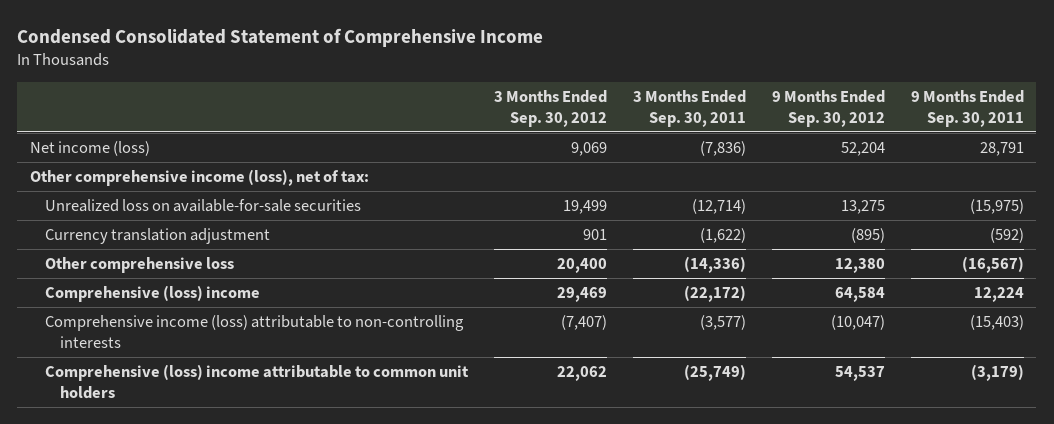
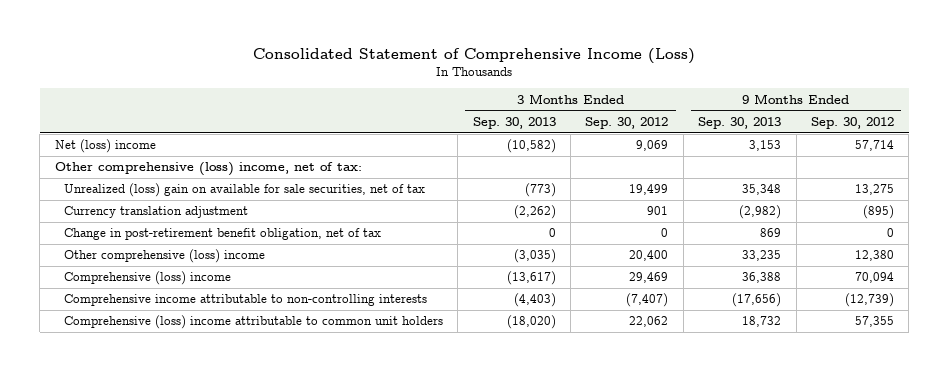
[17,27,544,47] Condensed Consolidated Statement of Comprehensive Income -> [253,47,696,64] Consolidated Statement of Comprehensive Income (Loss)
[632,89,746,127] 3 Months Ended Sep. 30, 2011 -> none
[910,89,1024,127] 9 Months Ended Sep. 30, 2011 -> none
none -> [472,116,556,129] Sep. 30, 2013
none -> [698,116,782,129] Sep. 30, 2013
[30,140,151,156] Net income (loss) -> [54,139,156,154] Net (loss) income
[840,141,885,156] 52,204 -> [854,140,894,152] 57,714
[30,168,370,186] Other comprehensive income (loss), net of tax: -> [54,162,362,177] Other comprehensive (loss) income, net of tax:
[44,198,361,212] Unrealized loss on available-for-sale securities -> [64,183,426,198] Unrealized (loss) gain on available for sale securities, net of tax
none -> [64,228,382,241] Change in post-retirement benefit obligation, net of tax
[44,256,234,273] Other comprehensive loss -> [64,249,266,264] Other comprehensive (loss) income
[834,286,885,302] 64,584 -> [854,272,894,284] 70,094
[44,314,464,348] Comprehensive income (loss) attributable to non-controlling interests -> [64,294,428,307] Comprehensive income attributable to non-controlling interests
[830,314,885,330] (10,047) -> [844,293,894,308] (12,739)
[834,365,885,381] 54,537 -> [854,316,894,328] 57,355

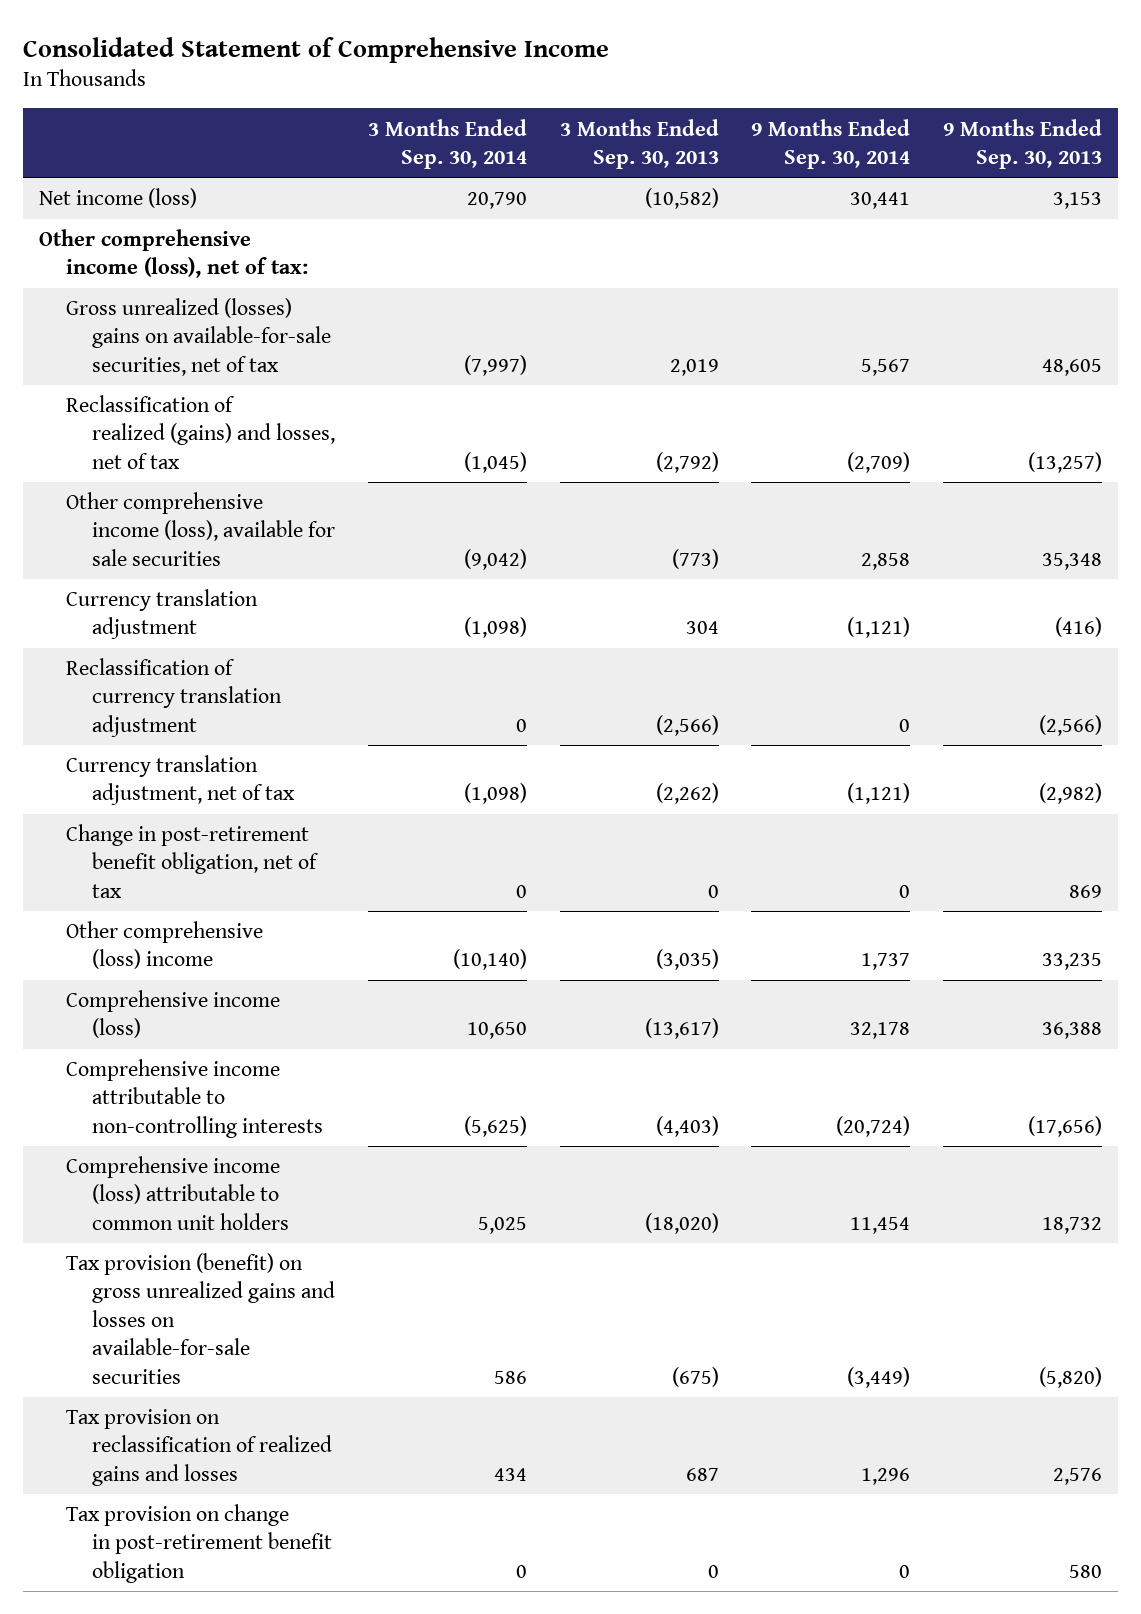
[253,47,696,64] Consolidated Statement of Comprehensive Income (Loss) -> [22,36,609,63] Consolidated Statement of Comprehensive Income
[585,116,669,129] Sep. 30, 2012 -> none
[810,116,894,129] Sep. 30, 2012 -> none
none -> [367,118,527,169] 3 Months Ended Sep. 30, 2014
none -> [751,118,911,169] 9 Months Ended Sep. 30, 2014
[54,139,156,154] Net (loss) income -> [38,188,197,209] Net income (loss)
[54,162,362,177] Other comprehensive (loss) income, net of tax: -> [38,229,308,279] Other comprehensive income (loss), net of tax:
[64,183,426,198] Unrealized (loss) gain on available for sale securities, net of tax -> [65,298,332,376] Gross unrealized (losses) gains on available-for-sale securities, net of tax
[524,183,556,198] (773) -> [669,358,719,376] 2,019
[742,184,782,196] 35,348 -> [1042,358,1103,376] 48,605
none -> [65,395,336,469] Reclassification of realized (gains) and losses, net of tax
none -> [65,492,336,566] Other comprehensive income (loss), available for sale securities
[513,205,556,220] (2,262) -> [685,621,719,635] 304
[739,205,782,220] (2,982) -> [1055,617,1103,638] (416)
none -> [65,658,283,737] Reclassification of currency translation adjustment
none -> [65,755,296,806] Currency translation adjustment, net of tax
[64,271,232,286] Comprehensive (loss) income -> [65,990,280,1039] Comprehensive income (loss)
[64,315,444,330] Comprehensive (loss) income attributable to common unit holders -> [65,1156,290,1230] Comprehensive income (loss) attributable to common unit holders
none -> [65,1253,336,1384] Tax provision (benefit) on gross unrealized gains and losses on available-for-sale securities
none -> [65,1409,333,1486] Tax provision on reclassification of realized gains and losses
none -> [65,1504,333,1583] Tax provision on change in post-retirement benefit obligation

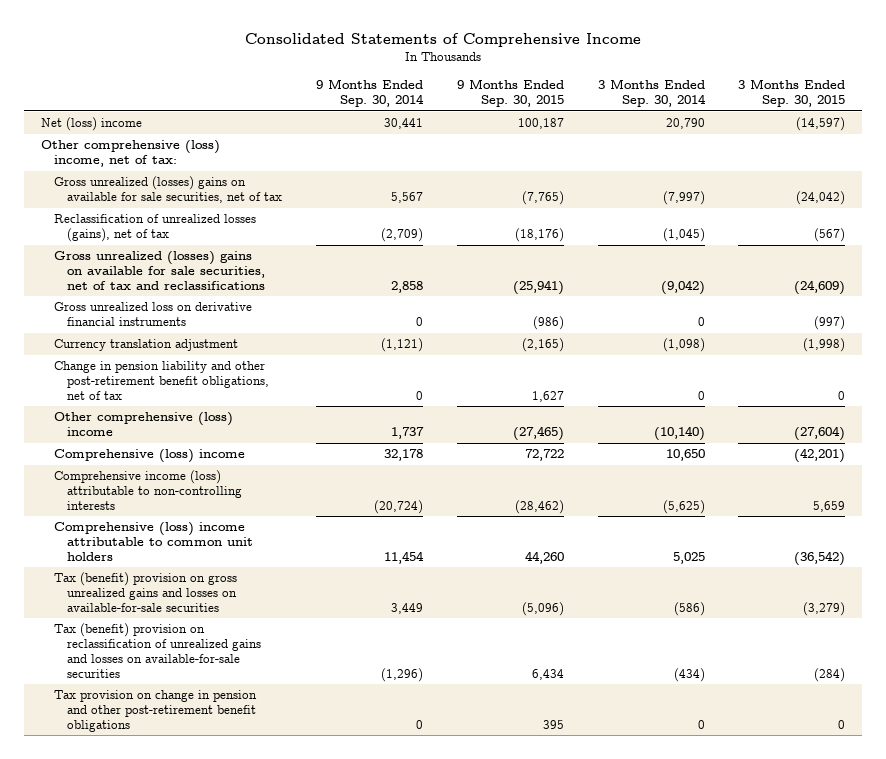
[22,36,609,63] Consolidated Statement of Comprehensive Income -> [245,32,642,47] Consolidated Statements of Comprehensive Income
[559,118,719,169] 3 Months Ended Sep. 30, 2013 -> none
[943,118,1103,169] 9 Months Ended Sep. 30, 2013 -> none
none -> [456,79,564,108] 9 Months Ended Sep. 30, 2015
none -> [738,79,846,108] 3 Months Ended Sep. 30, 2015
[38,188,197,209] Net income (loss) -> [40,117,142,132] Net (loss) income
[38,229,308,279] Other comprehensive income (loss), net of tax: -> [40,140,220,168] Other comprehensive (loss) income, net of tax:
[65,298,332,376] Gross unrealized (losses) gains on available-for-sale securities, net of tax -> [54,176,283,204] Gross unrealized (losses) gains on available for sale securities, net of tax
[65,395,336,469] Reclassification of realized (gains) and losses, net of tax -> [54,214,257,243] Reclassification of unrealized losses (gains), net of tax
[65,492,336,566] Other comprehensive income (loss), available for sale securities -> [54,251,266,291] Gross unrealized (losses) gains on available for sale securities, net of tax and reclassifications
none -> [54,302,253,327] Gross unrealized loss on derivative financial instruments
[65,658,283,737] Reclassification of currency translation adjustment -> none
[65,755,296,806] Currency translation adjustment, net of tax -> none
[65,824,320,898] Change in post-retirement benefit obligation, net of tax -> [54,361,270,401] Change in pension liability and other post-retirement benefit obligations, net of tax
[65,990,280,1039] Comprehensive income (loss) -> [54,449,246,464] Comprehensive (loss) income
[65,1059,324,1138] Comprehensive income attributable to non-controlling interests -> [54,470,243,511] Comprehensive income (loss) attributable to non-controlling interests
[65,1156,290,1230] Comprehensive income (loss) attributable to common unit holders -> [54,522,254,562] Comprehensive (loss) income attributable to common unit holders
[65,1253,336,1384] Tax provision (benefit) on gross unrealized gains and losses on available-for-sale securities -> [54,572,238,613] Tax (benefit) provision on gross unrealized gains and losses on available-for-sale securities
[493,1370,527,1384] 586 -> [673,602,705,617] (586)
[847,1366,911,1388] (3,449) -> [391,603,424,615] 3,449
[65,1409,333,1486] Tax provision on reclassification of realized gains and losses -> [54,623,262,678] Tax (benefit) provision on reclassification of unrealized gains and losses on available-for-sale securities
[493,1467,527,1481] 434 -> [673,667,705,682] (434)
[861,1467,911,1485] 1,296 -> [381,667,424,682] (1,296)
[65,1504,333,1583] Tax provision on change in post-retirement benefit obligation -> [54,690,258,733] Tax provision on change in pension and other post-retirement benefit obligations

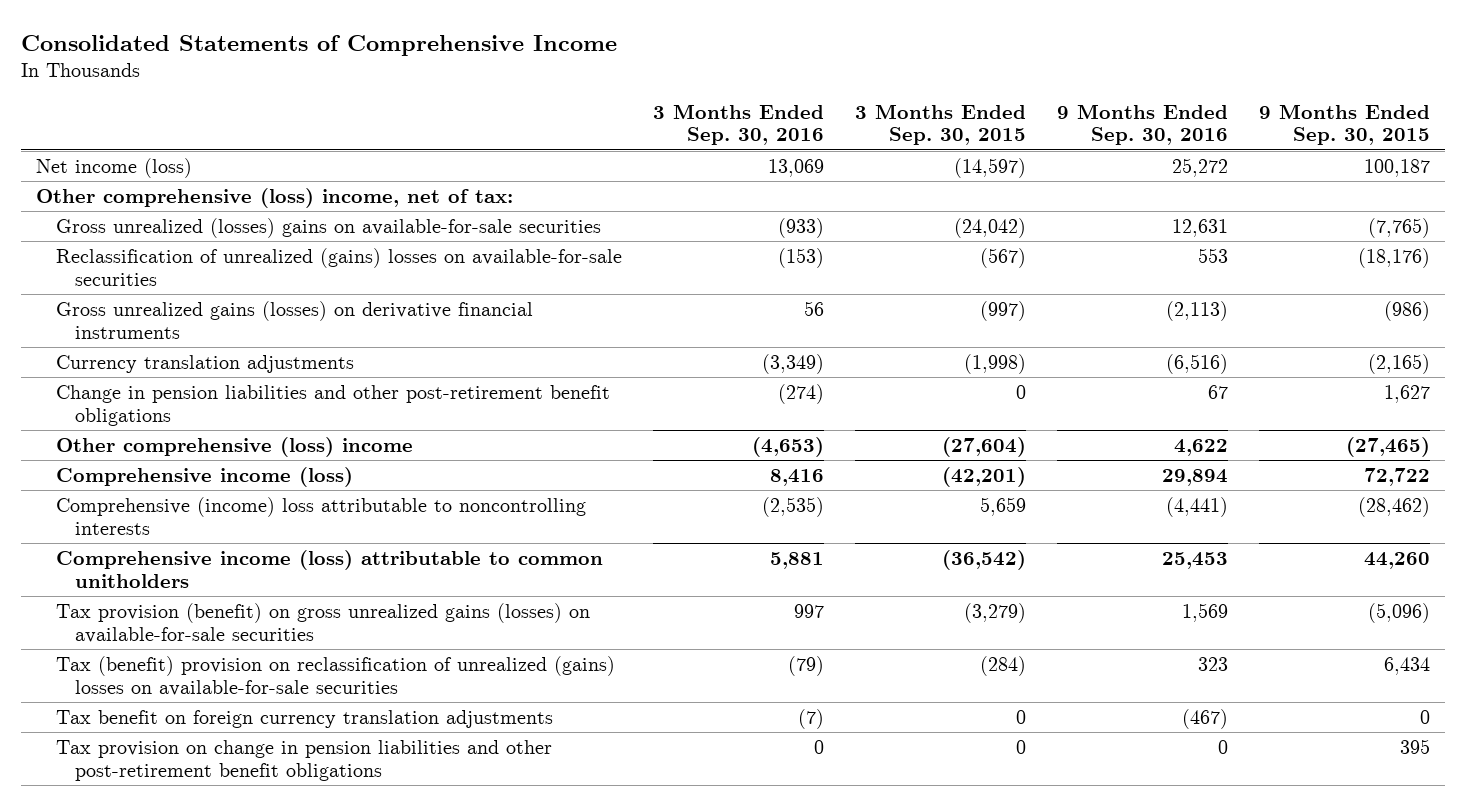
[316,79,425,108] 9 Months Ended Sep. 30, 2014 -> none
[597,79,706,108] 3 Months Ended Sep. 30, 2014 -> none
none -> [652,103,824,146] 3 Months Ended Sep. 30, 2016
none -> [1056,103,1228,146] 9 Months Ended Sep. 30, 2016
[40,117,142,132] Net (loss) income -> [36,157,193,178] Net income (loss)
[54,251,266,291] Gross unrealized (losses) gains on available for sale securities, net of tax and reclassifications -> none
[54,176,283,204] Gross unrealized (losses) gains on available for sale securities, net of tax -> [55,217,601,238] Gross unrealized (losses) gains on available-for-sale securities
[54,214,257,243] Reclassification of unrealized losses (gains), net of tax -> [55,247,622,286] Reclassification of unrealized (gains) losses on available-for-sale securities
[54,302,253,327] Gross unrealized loss on derivative financial instruments -> [55,300,533,339] Gross unrealized gains (losses) on derivative financial instruments
[54,339,239,352] Currency translation adjustment -> [55,354,354,373] Currency translation adjustments
[54,361,270,401] Change in pension liability and other post-retirement benefit obligations, net of tax -> [55,384,610,426] Change in pension liabilities and other post-retirement benefit obligations
[54,449,246,464] Comprehensive (loss) income -> [55,466,353,487] Comprehensive income (loss)
[54,470,243,511] Comprehensive income (loss) attributable to non-controlling interests -> [55,496,586,535] Comprehensive (income) loss attributable to noncontrolling interests
[54,522,254,562] Comprehensive (loss) income attributable to common unit holders -> [55,549,603,588] Comprehensive income (loss) attributable to common unitholders
[54,572,238,613] Tax (benefit) provision on gross unrealized gains and losses on available-for-sale securities -> [55,602,590,643] Tax provision (benefit) on gross unrealized gains (losses) on available-for-sale securities
[54,623,262,678] Tax (benefit) provision on reclassification of unrealized gains and losses on available-for-sale securities -> [55,655,615,696] Tax (benefit) provision on reclassification of unrealized (gains) losses on available-for-sale securities
none -> [55,709,553,728] Tax benefit on foreign currency translation adjustments
[54,690,258,733] Tax provision on change in pension and other post-retirement benefit obligations -> [55,739,552,781] Tax provision on change in pension liabilities and other post-retirement benefit obligations

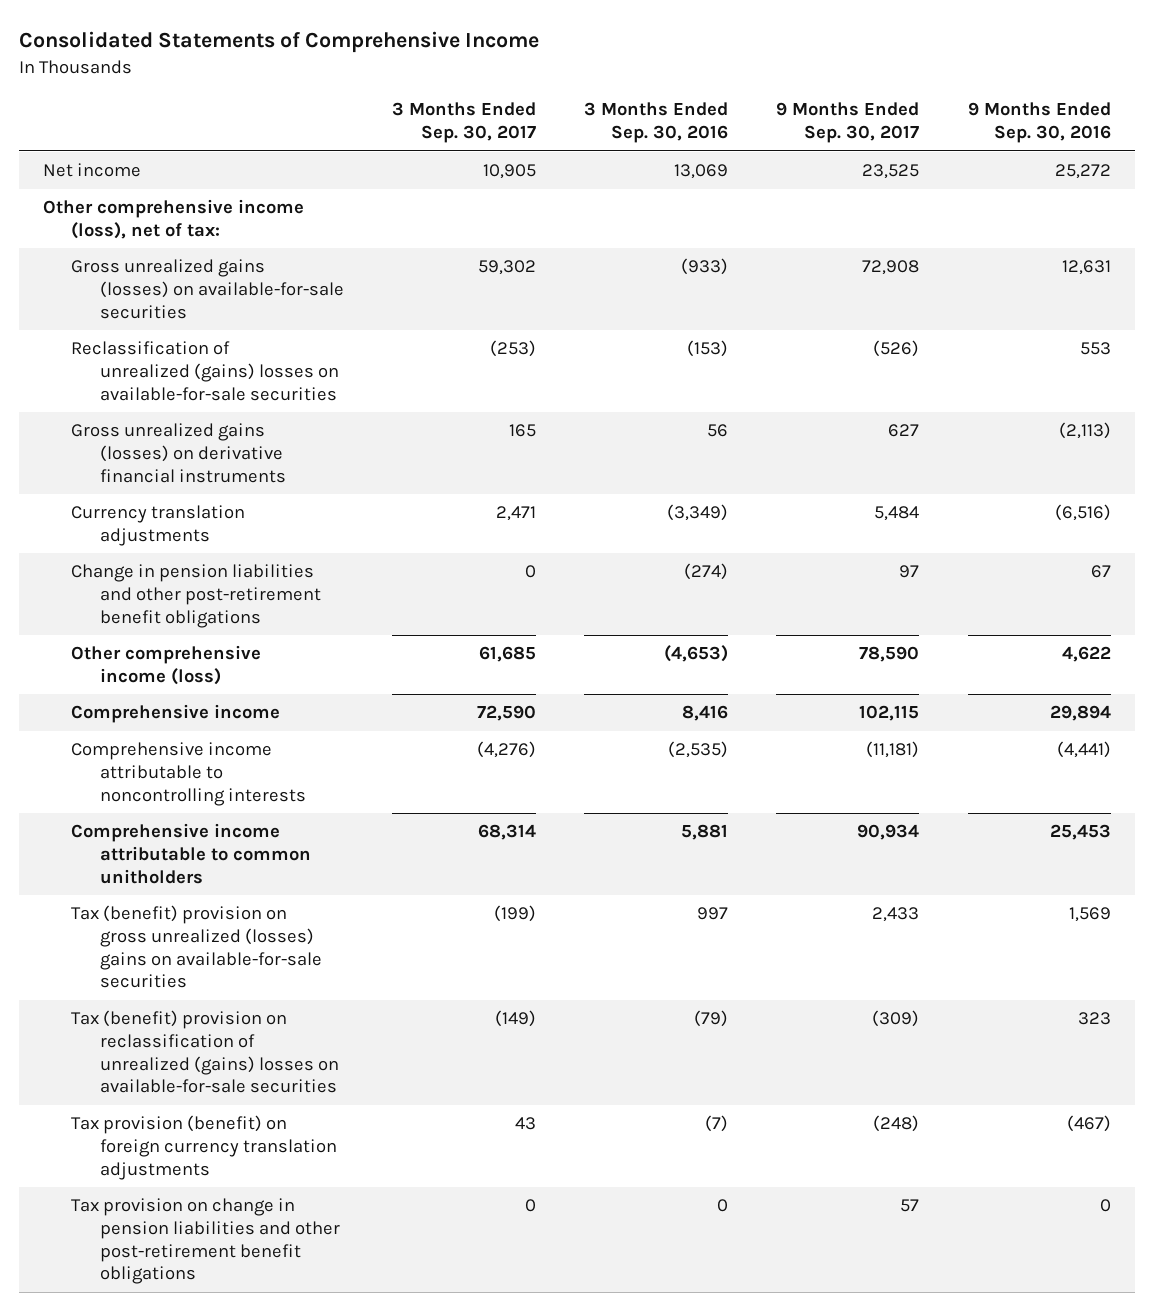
[854,103,1026,146] 3 Months Ended Sep. 30, 2015 -> none
[1258,103,1430,146] 9 Months Ended Sep. 30, 2015 -> none
none -> [391,102,536,144] 3 Months Ended Sep. 30, 2017
none -> [776,102,920,144] 9 Months Ended Sep. 30, 2017
[36,157,193,178] Net income (loss) -> [42,163,141,178] Net income
[36,187,514,208] Other comprehensive (loss) income, net of tax: -> [42,199,304,239] Other comprehensive income (loss), net of tax:
[55,217,601,238] Gross unrealized (losses) gains on available-for-sale securities -> [71,259,344,319] Gross unrealized gains (losses) on available-for-sale securities
[55,436,413,457] Other comprehensive (loss) income -> [71,645,262,685] Other comprehensive income (loss)
[55,466,353,487] Comprehensive income (loss) -> [71,704,281,724] Comprehensive income
[55,496,586,535] Comprehensive (income) loss attributable to noncontrolling interests -> [71,742,306,806] Comprehensive income attributable to noncontrolling interests
[55,549,603,588] Comprehensive income (loss) attributable to common unitholders -> [71,823,311,884] Comprehensive income attributable to common unitholders
[55,602,590,643] Tax provision (benefit) on gross unrealized gains (losses) on available-for-sale securities -> [71,905,322,989] Tax (benefit) provision on gross unrealized (losses) gains on available-for-sale securities
[55,709,553,728] Tax benefit on foreign currency translation adjustments -> [71,1115,337,1180] Tax provision (benefit) on foreign currency translation adjustments

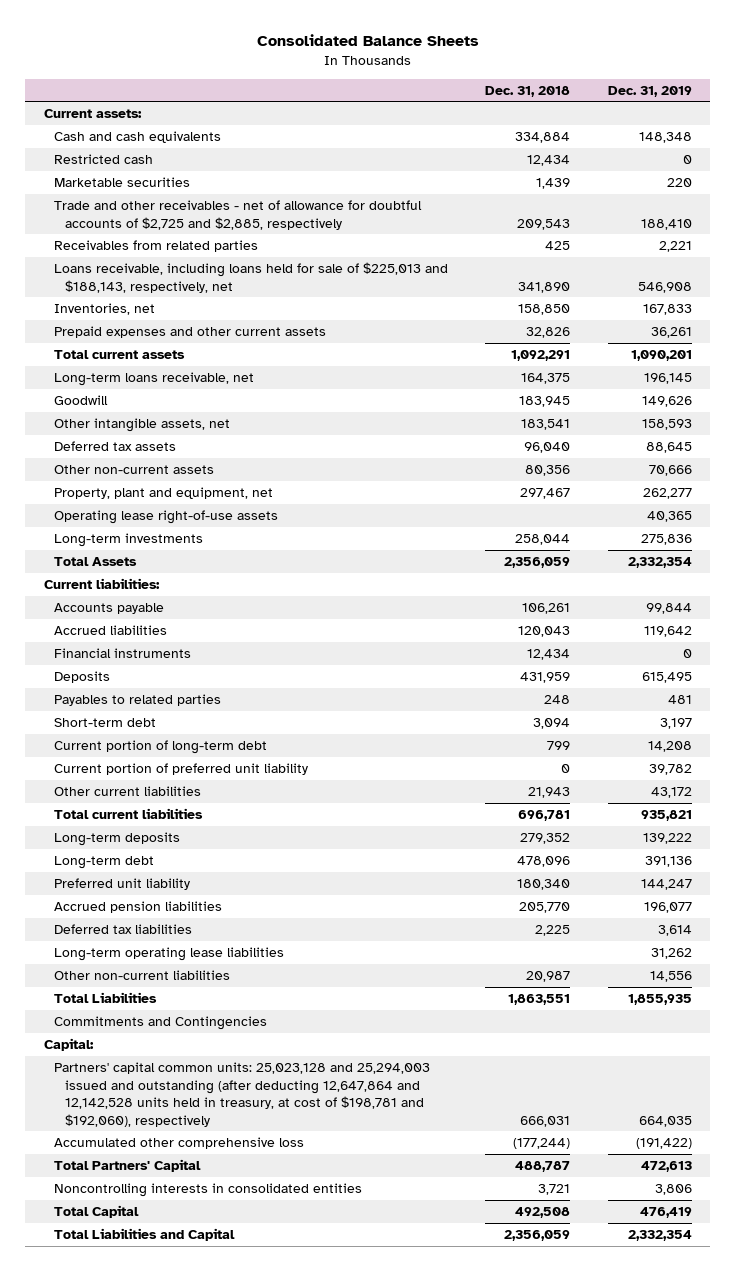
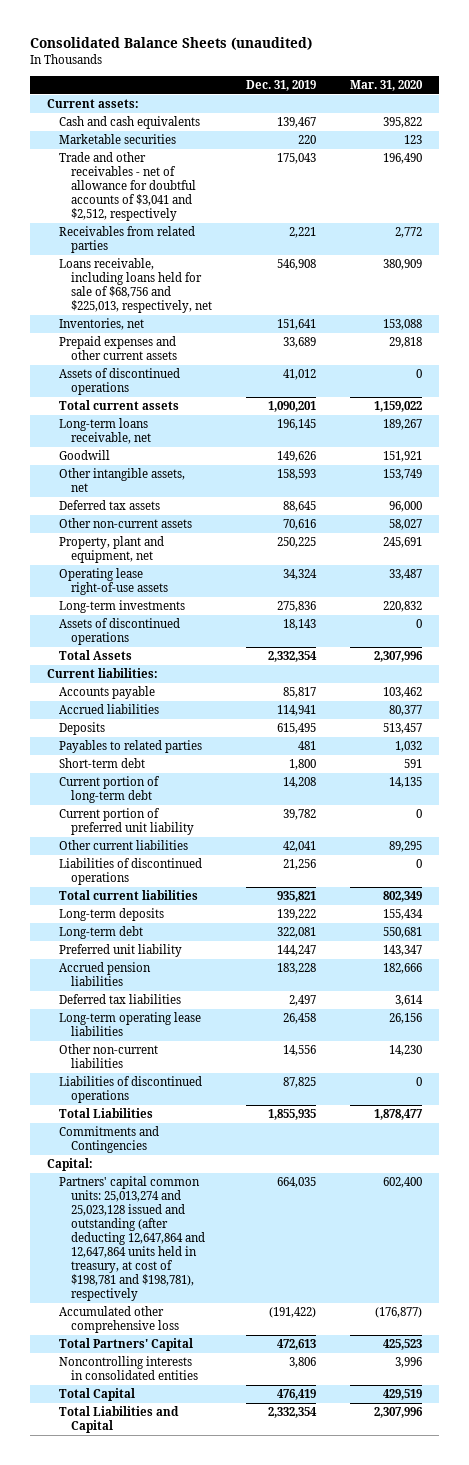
[256,34,479,47] Consolidated Balance Sheets -> [29,37,312,51] Consolidated Balance Sheets (unaudited)
[485,85,571,97] Dec. 31, 2018 -> none
none -> [350,79,424,91] Mar. 31, 2020
[54,153,154,164] Restricted cash -> none
[638,131,692,143] 148,348 -> [277,117,317,129] 139,467
[54,199,423,230] Trade and other receivables - net of allowance for doubtful accounts of $2,725 and $2,885, respectively -> [59,152,197,222] Trade and other receivables - net of allowance for doubtful accounts of $3,041 and $2,512, respectively
[640,218,692,230] 188,410 -> [277,153,317,165] 175,043
[54,261,449,293] Loans receivable, including loans held for sale of $225,013 and $188,143, respectively, net -> [59,258,213,314] Loans receivable, including loans held for sale of $68,756 and $225,013, respectively, net
[642,303,692,315] 167,833 -> [277,319,317,331] 151,641
[650,326,692,338] 36,261 -> [283,337,317,349] 33,689
none -> [59,368,181,396] Assets of discontinued operations
[648,464,692,476] 70,666 -> [283,519,317,531] 70,616
[642,487,692,499] 262,277 -> [277,537,317,549] 250,225
[646,510,692,522] 40,365 -> [283,569,318,581] 34,324
none -> [59,618,181,646] Assets of discontinued operations
[54,647,192,658] Financial instruments -> none
[645,602,692,614] 99,844 -> [283,687,317,699] 85,817
[643,625,692,637] 119,642 -> [277,705,317,717] 114,941
[659,717,692,729] 3,197 -> [289,759,317,771] 1,800
[650,786,692,798] 43,172 -> [283,841,317,853] 42,041
none -> [59,858,203,886] Liabilities of discontinued operations
[644,855,692,867] 391,136 -> [277,927,317,939] 322,081
[643,901,692,913] 196,077 -> [277,963,317,975] 183,228
[657,924,692,936] 3,614 -> [289,995,317,1007] 2,497
[650,947,692,959] 31,262 -> [283,1013,317,1025] 26,458
none -> [59,1076,203,1104] Liabilities of discontinued operations
[54,1061,431,1127] Partners' capital common units: 25,023,128 and 25,294,003 issued and outstanding (after deducting 12,647,864 and 12,142,528 units held in treasury, at cost of $198,781 and $192,060), respectively -> [59,1176,206,1301] Partners' capital common units: 25,013,274 and 25,023,128 issued and outstanding (after deducting 12,647,864 and 12,647,864 units held in treasury, at cost of $198,781 and $198,781), respectively

